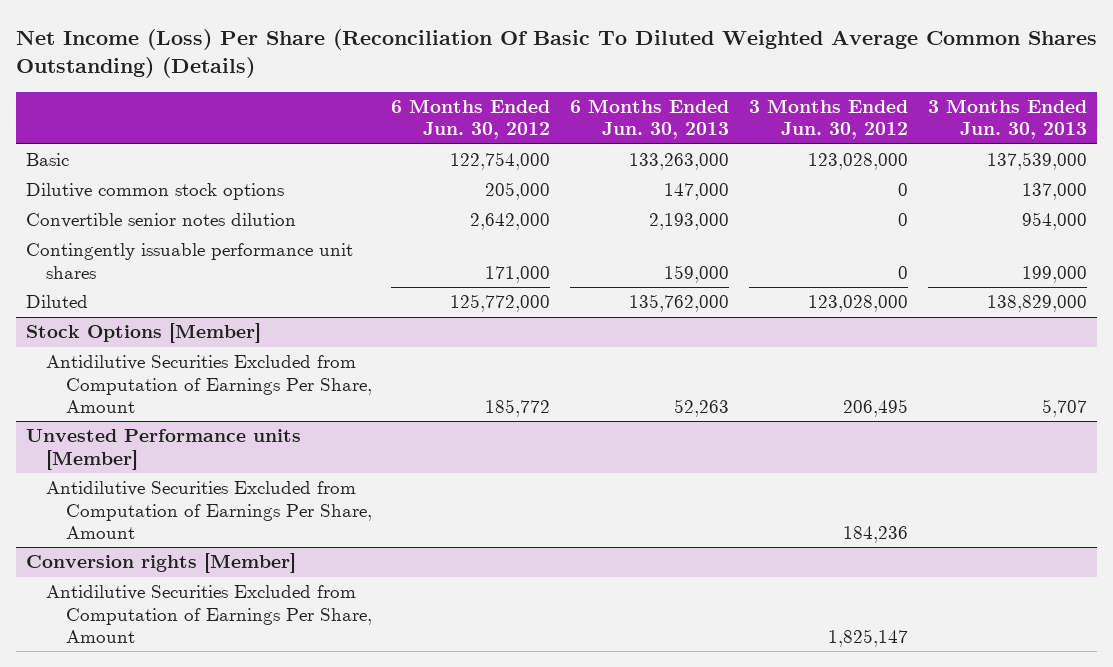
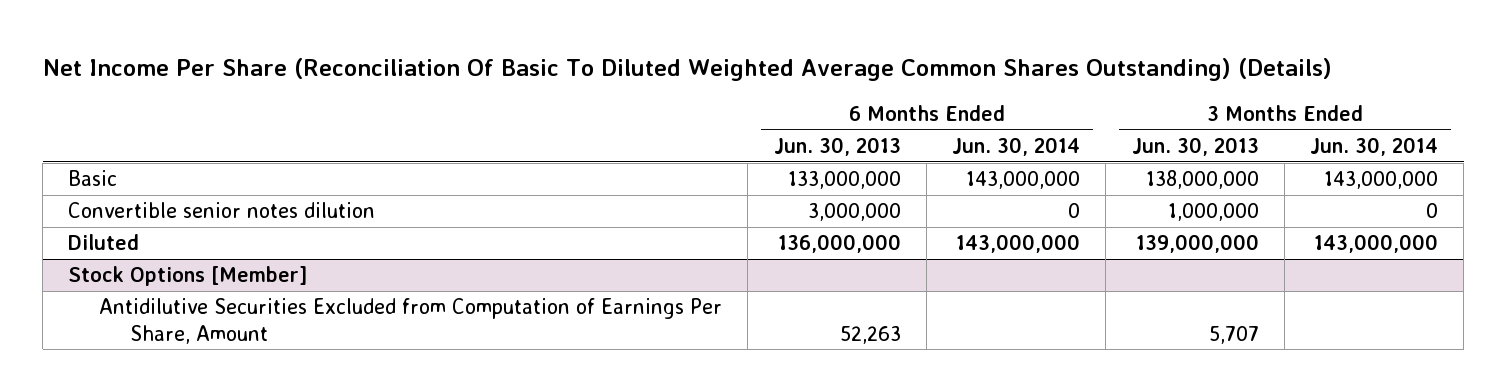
[16,28,1098,79] Net Income (Loss) Per Share (Reconciliation Of Basic To Diluted Weighted Average Common Shares Outstanding) (Details) -> [42,58,1332,82] Net Income Per Share (Reconciliation Of Basic To Diluted Weighted Average Common Shares Outstanding) (Details)
[391,99,551,140] 6 Months Ended Jun. 30, 2012 -> none
[749,99,909,140] 3 Months Ended Jun. 30, 2012 -> none
none -> [952,136,1081,156] Jun. 30, 2014
none -> [1309,136,1438,156] Jun. 30, 2014
[26,183,285,201] Dilutive common stock options -> none
[26,243,354,279] Contingently issuable performance unit shares -> none
[629,153,730,171] 133,263,000 -> [787,171,901,190] 133,000,000
[987,152,1088,171] 137,539,000 -> [1145,170,1259,190] 138,000,000
[649,213,730,231] 2,193,000 -> [807,203,901,222] 3,000,000
[1022,212,1088,231] 954,000 -> [1167,203,1259,222] 1,000,000
[629,294,730,313] 135,762,000 -> [777,234,901,254] 136,000,000
[987,295,1088,313] 138,829,000 -> [1135,234,1259,254] 139,000,000
[26,429,302,470] Unvested Performance units [Member] -> none
[45,481,372,539] Antidilutive Securities Excluded from Computation of Earnings Per Share, Amount -> none
[26,553,297,574] Conversion rights [Member] -> none
[45,585,372,643] Antidilutive Securities Excluded from Computation of Earnings Per Share, Amount -> none

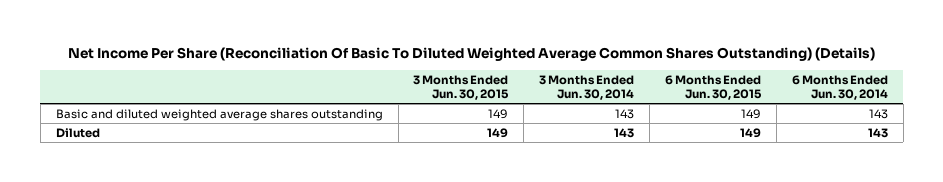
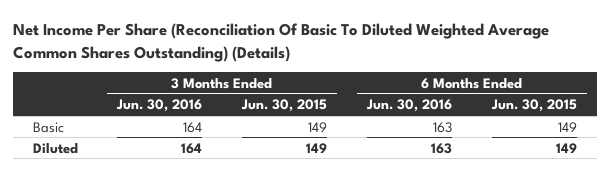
[539,74,635,100] 3 Months Ended Jun. 30, 2014 -> none
[791,74,888,100] 6 Months Ended Jun. 30, 2014 -> none
none -> [116,99,203,113] Jun. 30, 2016
none -> [366,99,453,113] Jun. 30, 2016
[55,108,383,121] Basic and diluted weighted average shares outstanding -> [32,121,64,133] Basic

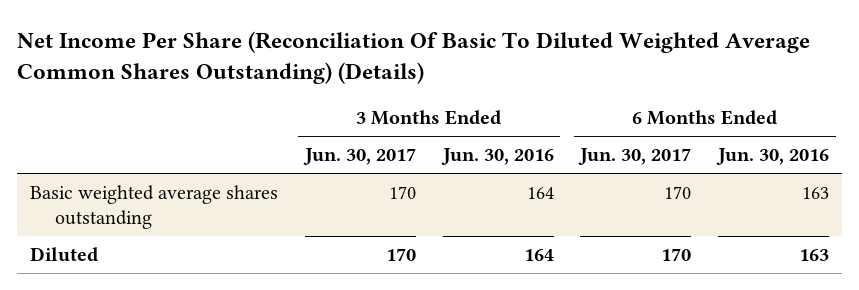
[241,99,328,113] Jun. 30, 2015 -> none
[491,99,578,113] Jun. 30, 2015 -> none
none -> [302,148,416,166] Jun. 30, 2017
none -> [578,148,692,166] Jun. 30, 2017
[32,121,64,133] Basic -> [30,185,279,229] Basic weighted average shares outstanding

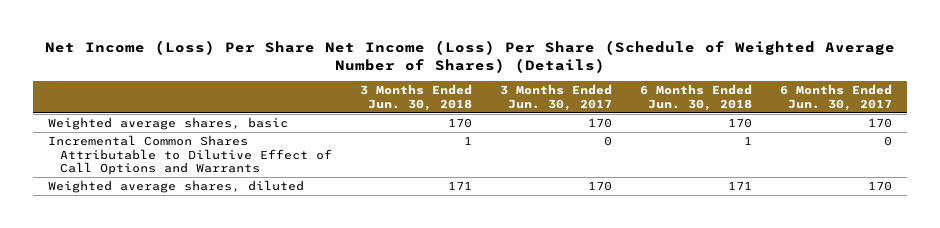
[16,30,810,85] Net Income Per Share (Reconciliation Of Basic To Diluted Weighted Average Common Shares Outstanding) (Details) -> [45,39,896,73] Net Income (Loss) Per Share Net Income (Loss) Per Share (Schedule of Weighted Average Number of Shares) (Details)
[440,148,554,166] Jun. 30, 2016 -> none
[715,148,829,166] Jun. 30, 2016 -> none
none -> [359,84,472,111] 3 Months Ended Jun. 30, 2018
none -> [640,84,753,111] 6 Months Ended Jun. 30, 2018
[30,185,279,229] Basic weighted average shares outstanding -> [47,117,288,131] Weighted average shares, basic
none -> [47,135,332,176] Incremental Common Shares Attributable to Dilutive Effect of Call Options and Warrants
[30,247,99,263] Diluted -> [47,180,304,194] Weighted average shares, diluted

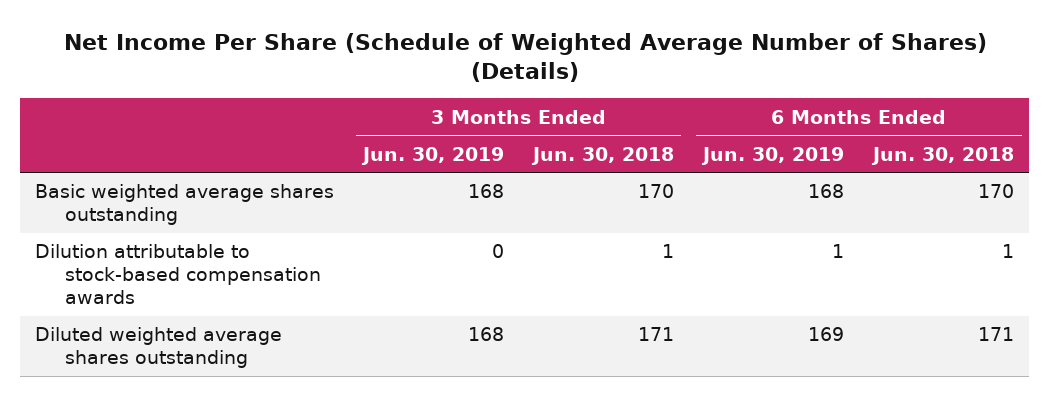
[45,39,896,73] Net Income (Loss) Per Share Net Income (Loss) Per Share (Schedule of Weighted Average Number of Shares) (Details) -> [63,32,987,83] Net Income Per Share (Schedule of Weighted Average Number of Shares) (Details)
[500,84,613,111] 3 Months Ended Jun. 30, 2017 -> none
[780,84,893,111] 6 Months Ended Jun. 30, 2017 -> none
none -> [360,146,504,165] Jun. 30, 2019
none -> [701,146,845,165] Jun. 30, 2019
[47,135,332,176] Incremental Common Shares Attributable to Dilutive Effect of Call Options and Warrants -> none
[47,117,288,131] Weighted average shares, basic -> [34,184,334,226] Basic weighted average shares outstanding
none -> [34,244,321,305] Dilution attributable to stock-based compensation awards
[47,180,304,194] Weighted average shares, diluted -> [34,327,282,369] Diluted weighted average shares outstanding

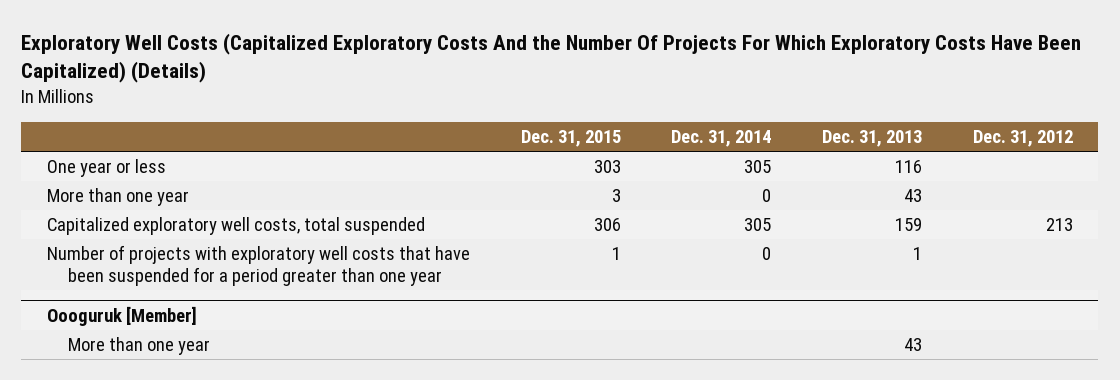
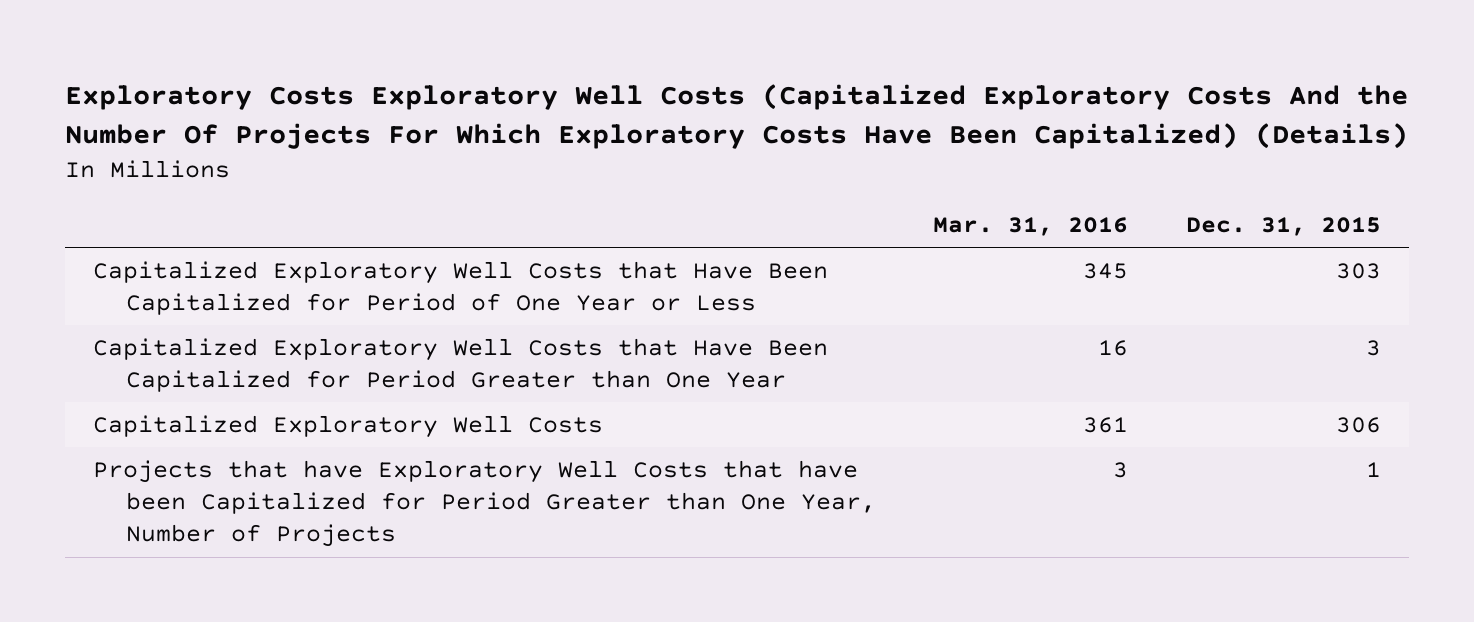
[21,32,1082,84] Exploratory Well Costs (Capitalized Exploratory Costs And the Number Of Projects For Which Exploratory Costs Have Been Capitalized) (Details) -> [64,83,1408,149] Exploratory Costs Exploratory Well Costs (Capitalized Exploratory Costs And the Number Of Projects For Which Exploratory Costs Have Been Capitalized) (Details)
[671,129,772,147] Dec. 31, 2014 -> none
[822,129,923,147] Dec. 31, 2013 -> none
[972,129,1073,147] Dec. 31, 2012 -> none
none -> [933,216,1129,236] Mar. 31, 2016
[46,306,197,327] Oooguruk [Member] -> none
[67,337,210,356] More than one year -> none
[46,159,166,178] One year or less -> [93,260,829,316] Capitalized Exploratory Well Costs that Have Been Capitalized for Period of One Year or Less
[46,188,189,207] More than one year -> [93,337,829,393] Capitalized Exploratory Well Costs that Have Been Capitalized for Period Greater than One Year
[46,217,425,236] Capitalized exploratory well costs, total suspended -> [93,414,604,438] Capitalized Exploratory Well Costs
[46,245,470,286] Number of projects with exploratory well costs that have been suspended for a period greater than one year -> [93,459,877,548] Projects that have Exploratory Well Costs that have been Capitalized for Period Greater than One Year, Number of Projects

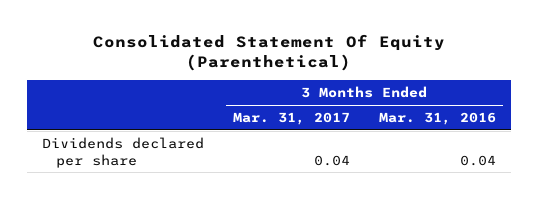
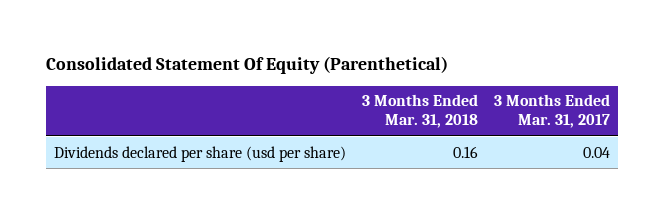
[379,112,497,126] Mar. 31, 2016 -> none
none -> [362,94,479,129] 3 Months Ended Mar. 31, 2018
[41,136,204,168] Dividends declared per share -> [54,145,347,162] Dividends declared per share (usd per share)

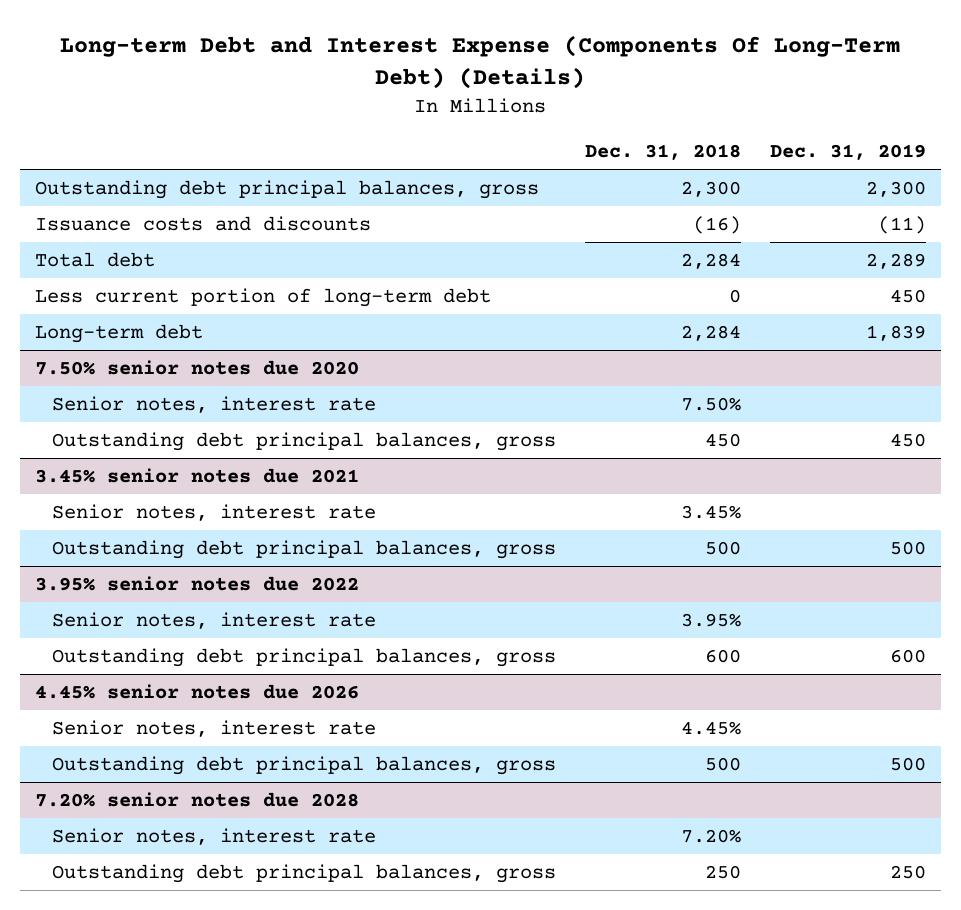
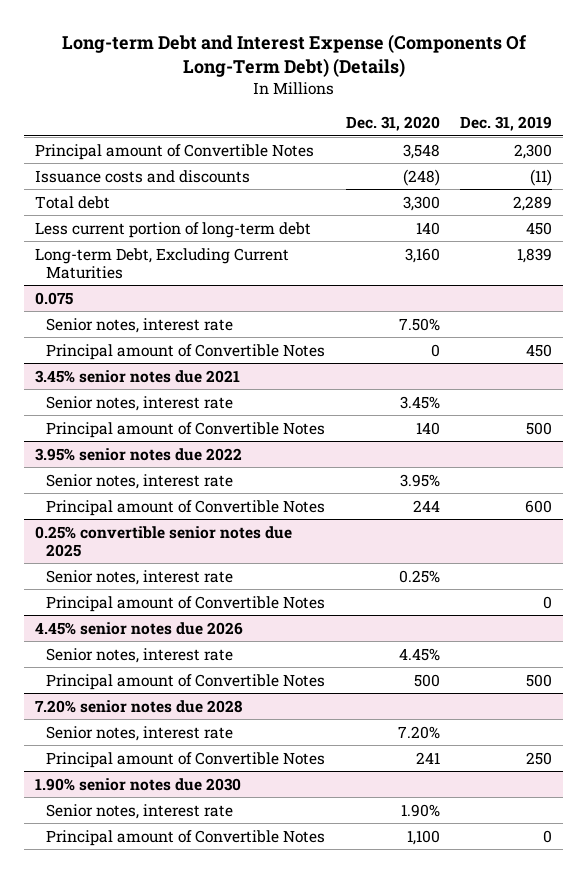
[585,143,742,160] Dec. 31, 2018 -> none
none -> [345,116,440,132] Dec. 31, 2020
[34,180,539,200] Outstanding debt principal balances, gross -> [34,143,314,160] Principal amount of Convertible Notes
[34,324,203,344] Long-term debt -> [34,247,289,279] Long-term Debt, Excluding Current Maturities
[34,360,359,376] 7.50% senior notes due 2020 -> [34,291,73,305] 0.075
[51,432,556,452] Outstanding debt principal balances, gross -> [46,343,326,360] Principal amount of Convertible Notes
[51,540,556,560] Outstanding debt principal balances, gross -> [46,421,326,438] Principal amount of Convertible Notes
[51,648,556,668] Outstanding debt principal balances, gross -> [46,499,326,516] Principal amount of Convertible Notes
none -> [34,525,292,557] 0.25% convertible senior notes due 2025
none -> [46,569,234,585] Senior notes, interest rate
none -> [46,595,326,612] Principal amount of Convertible Notes
[51,756,556,776] Outstanding debt principal balances, gross -> [46,673,326,690] Principal amount of Convertible Notes
[51,864,556,884] Outstanding debt principal balances, gross -> [46,751,326,768] Principal amount of Convertible Notes
none -> [34,777,241,791] 1.90% senior notes due 2030
none -> [46,803,234,819] Senior notes, interest rate
none -> [46,829,326,846] Principal amount of Convertible Notes

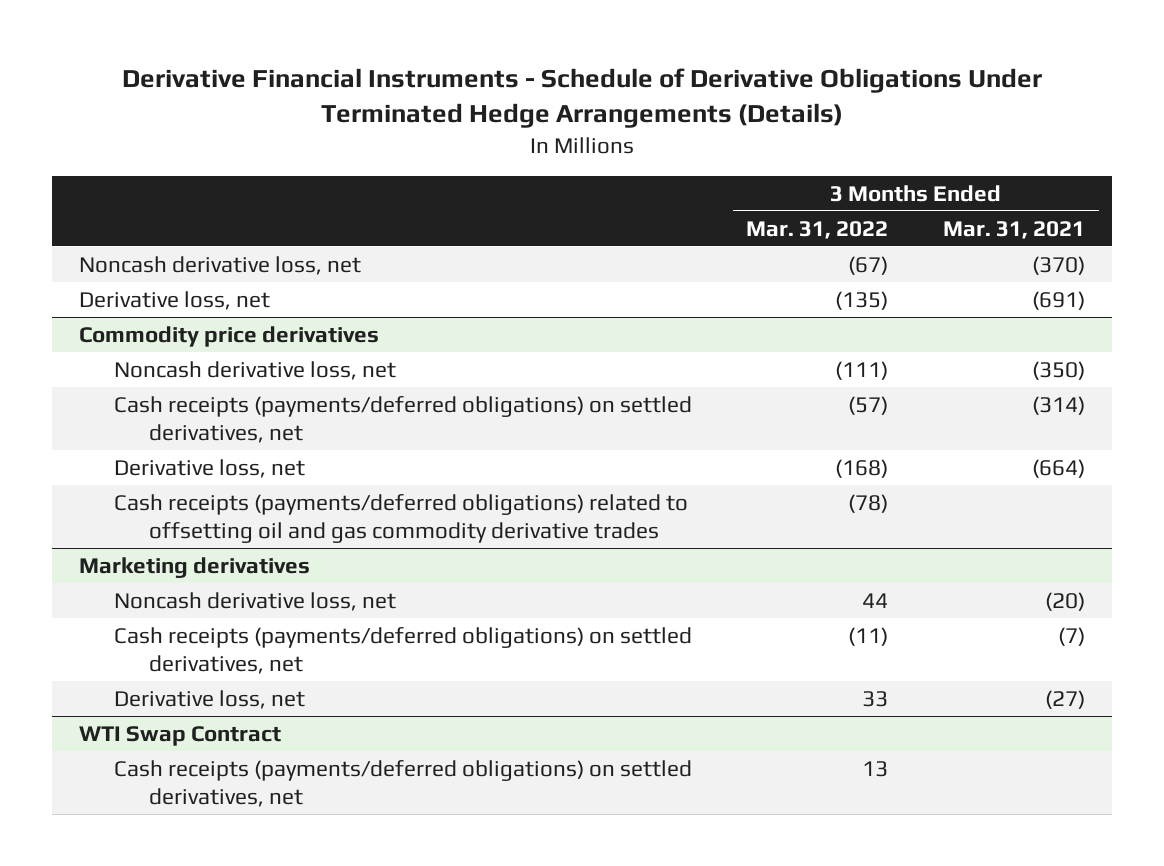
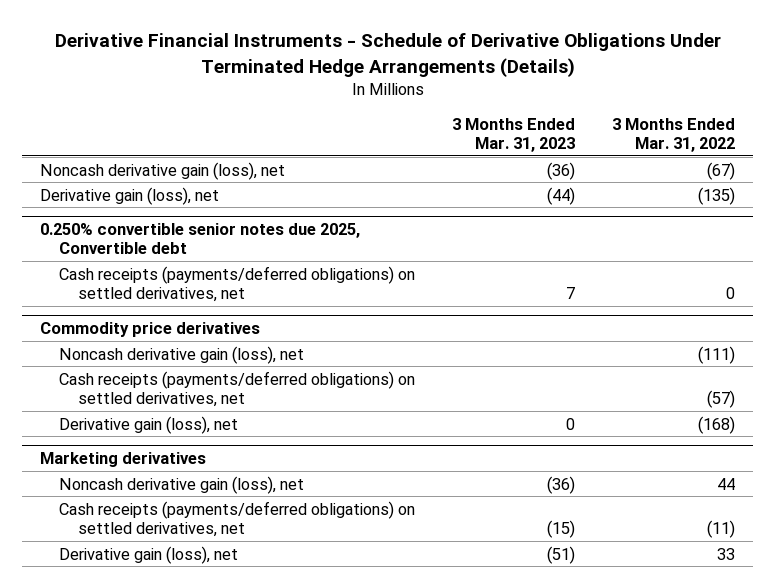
[942,220,1085,239] Mar. 31, 2021 -> none
none -> [451,117,575,153] 3 Months Ended Mar. 31, 2023
[79,255,362,275] Noncash derivative loss, net -> [40,161,286,180] Noncash derivative gain (loss), net
[79,290,271,310] Derivative loss, net -> [40,186,220,205] Derivative gain (loss), net
none -> [40,223,361,255] 0.250% convertible senior notes due 2025, Convertible debt
none -> [59,265,416,302] Cash receipts (payments/deferred obligations) on settled derivatives, net
[113,360,396,380] Noncash derivative loss, net -> [59,345,305,364] Noncash derivative gain (loss), net
[113,493,688,543] Cash receipts (payments/deferred obligations) related to offsetting oil and gas commodity derivative trades -> none
[113,458,305,478] Derivative loss, net -> [59,415,239,434] Derivative gain (loss), net
[113,591,396,611] Noncash derivative loss, net -> [59,475,305,494] Noncash derivative gain (loss), net
[79,725,282,746] WTI Swap Contract -> none
[113,759,692,807] Cash receipts (payments/deferred obligations) on settled derivatives, net -> none
[113,689,305,709] Derivative loss, net -> [59,545,239,564] Derivative gain (loss), net

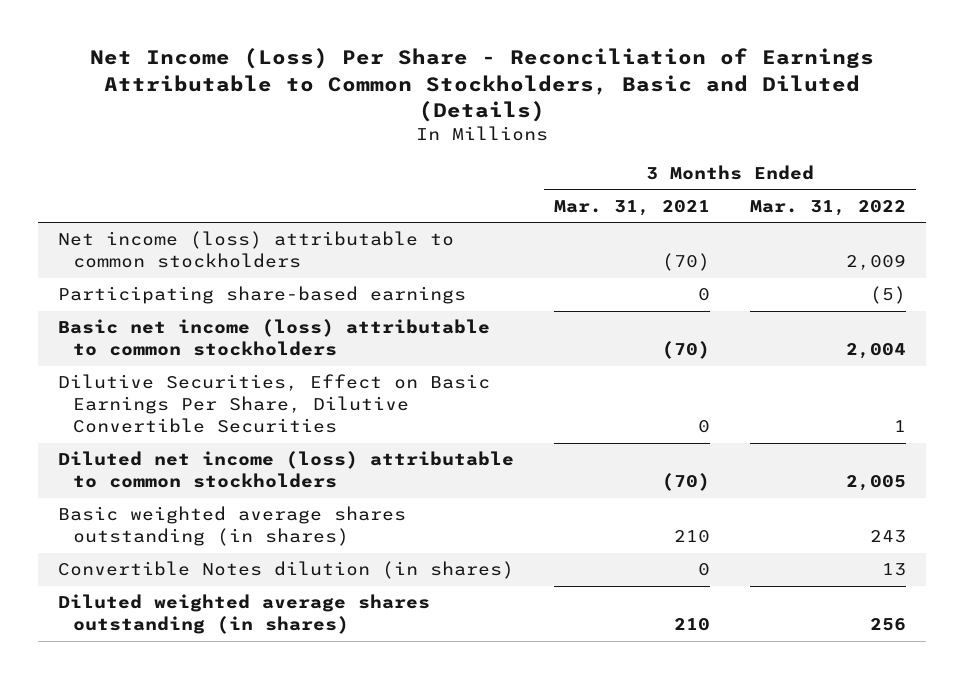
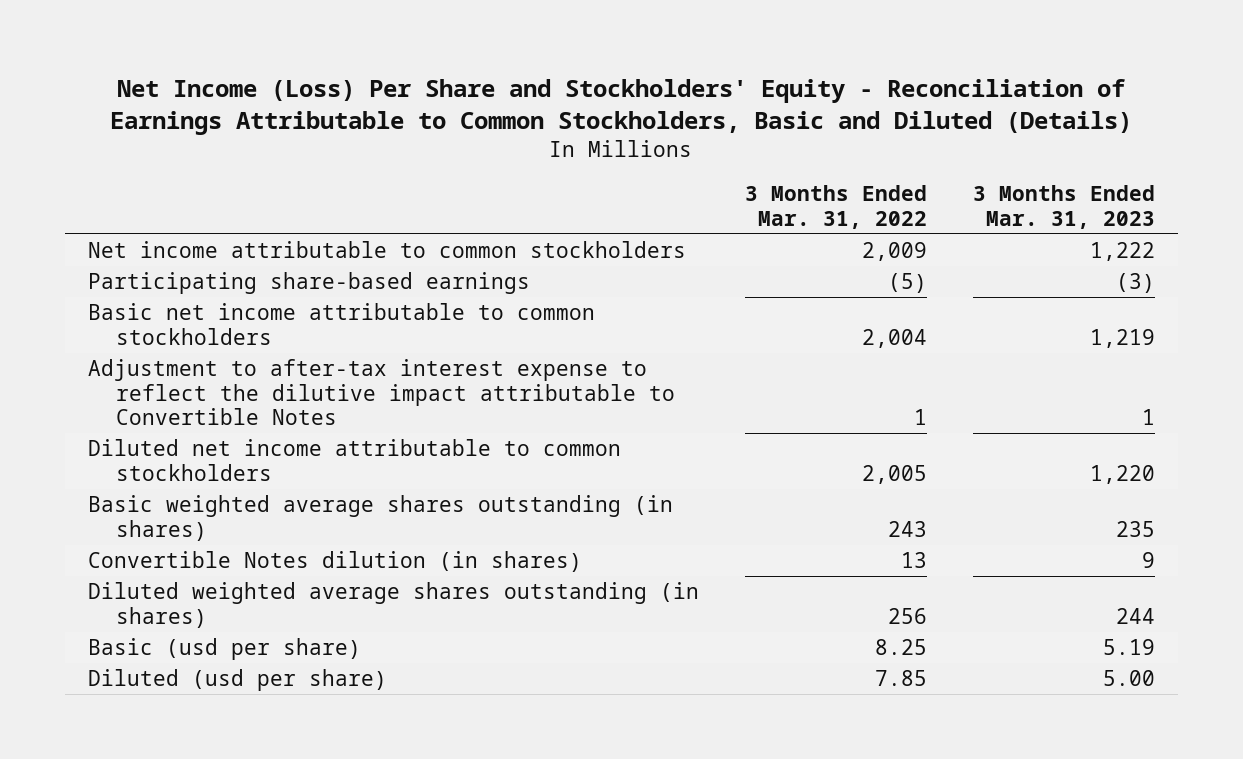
[89,48,874,122] Net Income (Loss) Per Share - Reconciliation of Earnings Attributable to Common Stockholders, Basic and Diluted (Details) -> [110,78,1133,136] Net Income (Loss) Per Share and Stockholders' Equity - Reconciliation of Earnings Attributable to Common Stockholders, Basic and Diluted (Details)
[553,199,710,216] Mar. 31, 2021 -> none
none -> [972,185,1155,229] 3 Months Ended Mar. 31, 2023
[57,231,454,269] Net income (loss) attributable to common stockholders -> [87,241,686,259] Net income attributable to common stockholders
[57,319,490,357] Basic net income (loss) attributable to common stockholders -> [87,303,595,345] Basic net income attributable to common stockholders
[57,374,490,434] Dilutive Securities, Effect on Basic Earnings Per Share, Dilutive Convertible Securities -> [87,359,676,426] Adjustment to after-tax interest expense to reflect the dilutive impact attributable to Convertible Notes
[57,451,514,489] Diluted net income (loss) attributable to common stockholders -> [87,439,621,481] Diluted net income attributable to common stockholders
none -> [87,638,361,661] Basic (usd per share)
none -> [87,669,387,692] Diluted (usd per share)

